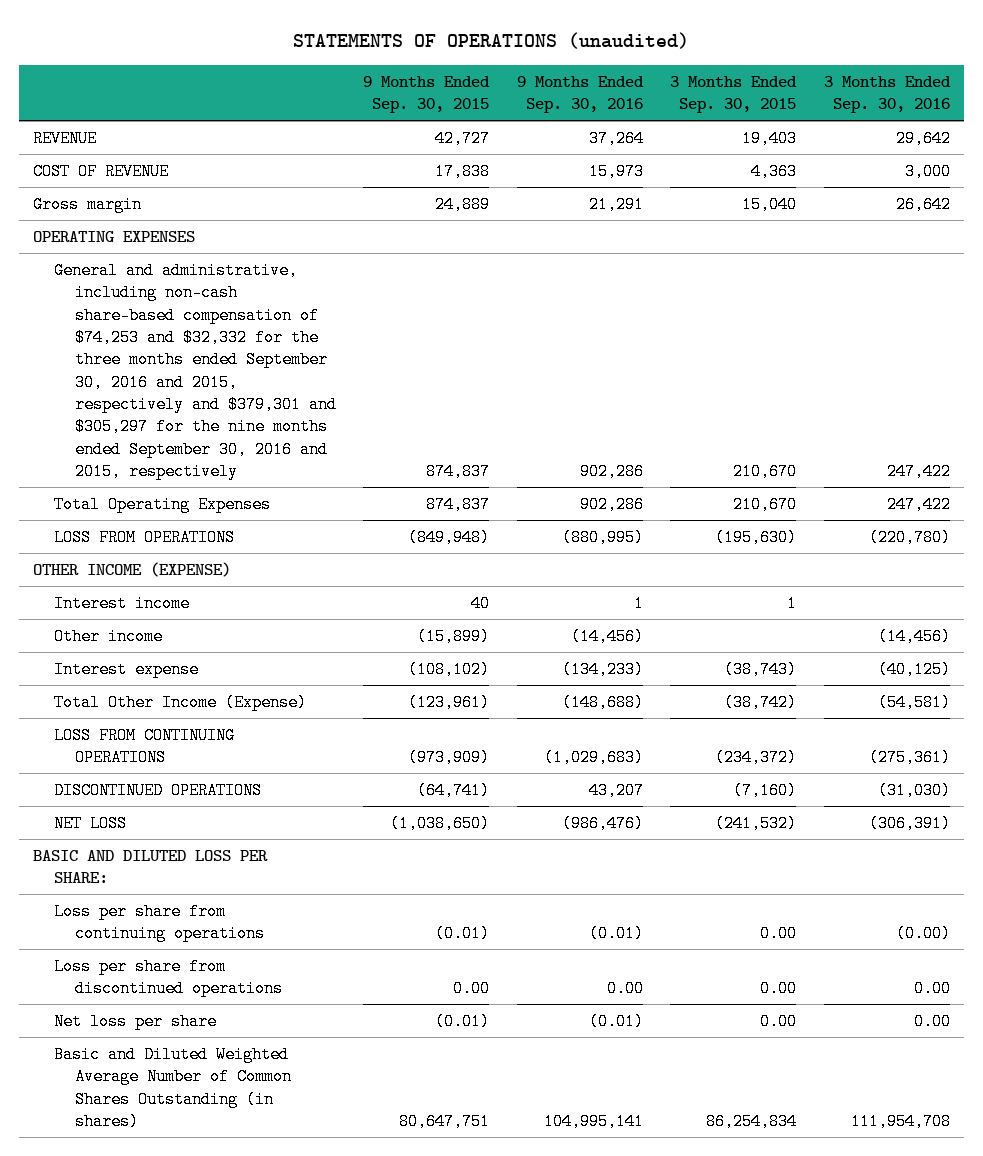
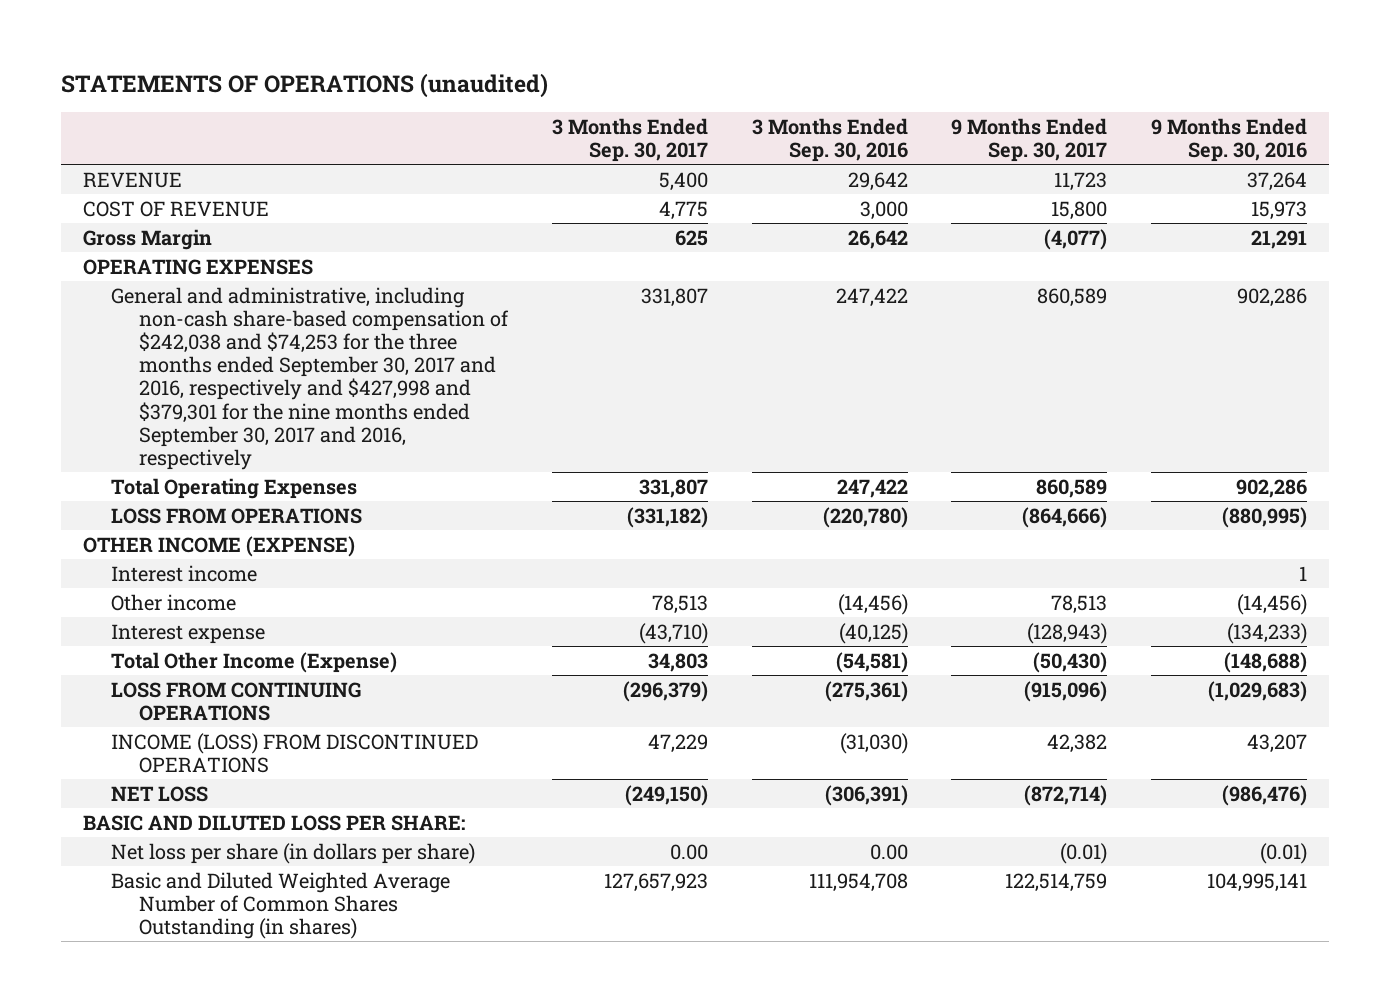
[363,76,491,114] 9 Months Ended Sep. 30, 2015 -> none
[670,76,798,114] 3 Months Ended Sep. 30, 2015 -> none
none -> [551,117,708,163] 3 Months Ended Sep. 30, 2017
none -> [951,117,1108,163] 9 Months Ended Sep. 30, 2017
[32,195,142,213] Gross margin -> [83,228,213,250] Gross Margin
[53,261,337,481] General and administrative, including non-cash share-based compensation of $74,253 and $32,332 for the three months ended September 30, 2016 and 2015, respectively and $379,301 and $305,297 for the nine months ended September 30, 2016 and 2015, respectively -> [110,286,509,471] General and administrative, including non-cash share-based compensation of $242,038 and $74,253 for the three months ended September 30, 2017 and 2016, respectively and $427,998 and $379,301 for the nine months ended September 30, 2017 and 2016, respectively
[53,781,262,799] DISCONTINUED OPERATIONS -> [110,732,478,773] INCOME (LOSS) FROM DISCONTINUED OPERATIONS
[53,902,265,943] Loss per share from continuing operations -> none
[53,957,283,998] Loss per share from discontinued operations -> none
[53,1012,217,1030] Net loss per share -> [110,842,475,864] Net loss per share (in dollars per share)

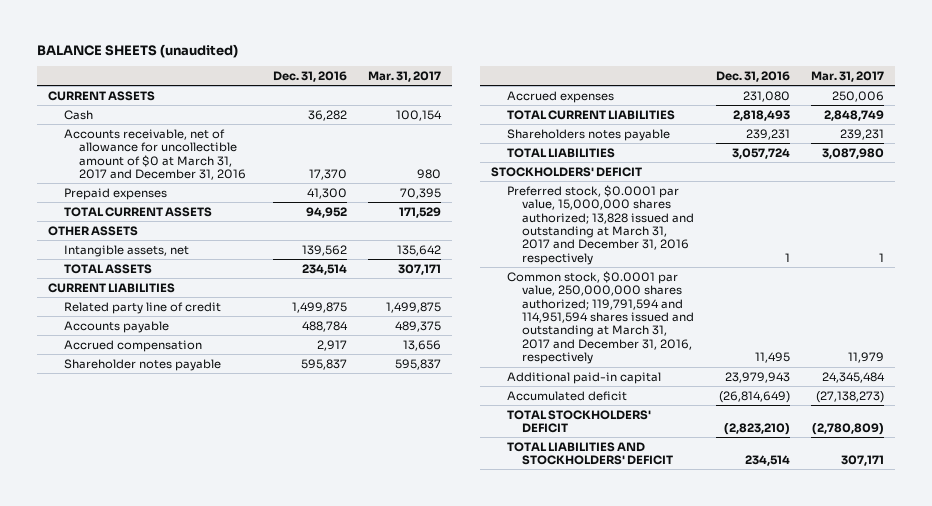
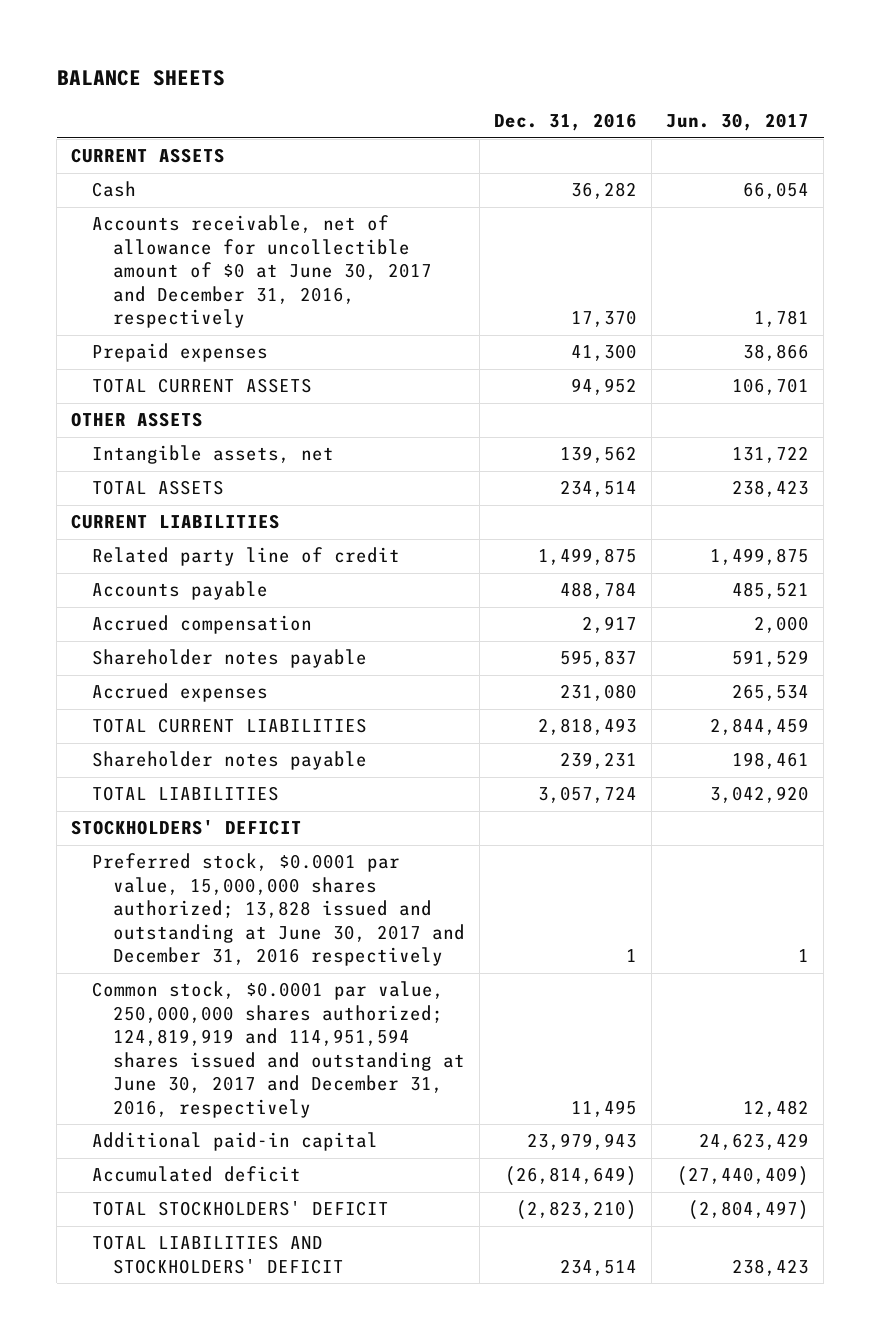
[37,43,239,58] BALANCE SHEETS (unaudited) -> [56,70,225,87] BALANCE SHEETS
[368,70,442,82] Mar. 31, 2017 -> none
none -> [666,112,810,131] Jun. 30, 2017
[63,128,247,181] Accounts receivable, net of allowance for uncollectible amount of $0 at March 31, 2017 and December 31, 2016 -> [92,215,432,329] Accounts receivable, net of allowance for uncollectible amount of $0 at June 30, 2017 and December 31, 2016, respectively
[506,128,670,141] Shareholders notes payable -> [92,751,368,771] Shareholder notes payable
[506,184,695,265] Preferred stock, $0.0001 par value, 15,000,000 shares authorized; 13,828 issued and outstanding at March 31, 2017 and December 31, 2016 respectively -> [92,853,465,967] Preferred stock, $0.0001 par value, 15,000,000 shares authorized; 13,828 issued and outstanding at June 30, 2017 and December 31, 2016 respectively
[506,270,695,365] Common stock, $0.0001 par value, 250,000,000 shares authorized; 119,791,594 and 114,951,594 shares issued and outstanding at March 31, 2017 and December 31, 2016, respectively -> [92,981,465,1118] Common stock, $0.0001 par value, 250,000,000 shares authorized; 124,819,919 and 114,951,594 shares issued and outstanding at June 30, 2017 and December 31, 2016, respectively

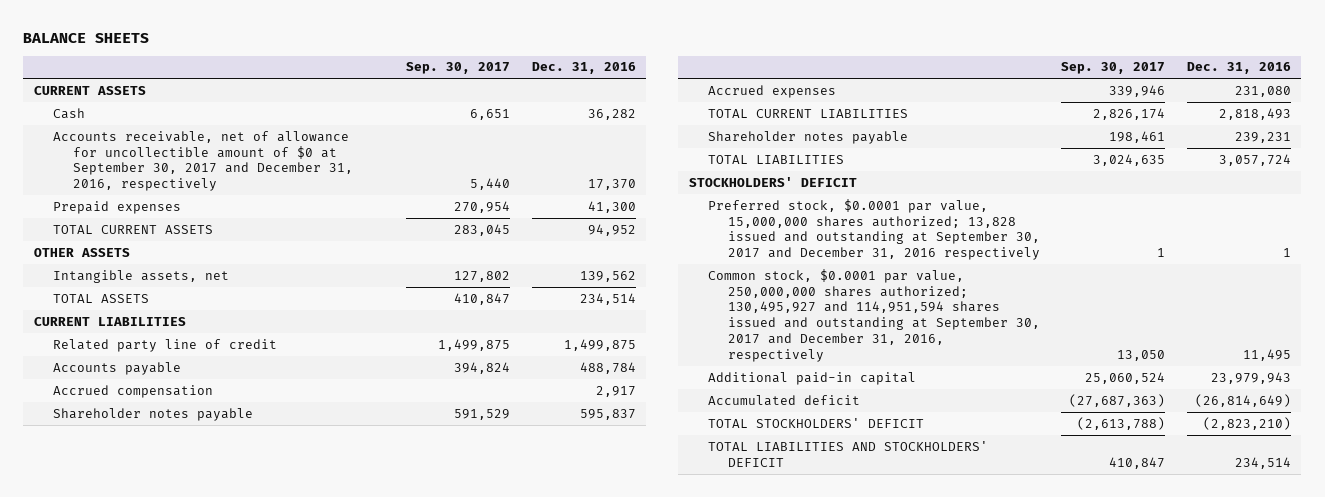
[666,112,810,131] Jun. 30, 2017 -> none
none -> [406,62,511,75] Sep. 30, 2017
[92,215,432,329] Accounts receivable, net of allowance for uncollectible amount of $0 at June 30, 2017 and December 31, 2016, respectively -> [53,130,354,192] Accounts receivable, net of allowance for uncollectible amount of $0 at September 30, 2017 and December 31, 2016, respectively
[92,853,465,967] Preferred stock, $0.0001 par value, 15,000,000 shares authorized; 13,828 issued and outstanding at June 30, 2017 and December 31, 2016 respectively -> [708,198,1040,261] Preferred stock, $0.0001 par value, 15,000,000 shares authorized; 13,828 issued and outstanding at September 30, 2017 and December 31, 2016 respectively
[92,981,465,1118] Common stock, $0.0001 par value, 250,000,000 shares authorized; 124,819,919 and 114,951,594 shares issued and outstanding at June 30, 2017 and December 31, 2016, respectively -> [708,268,1040,362] Common stock, $0.0001 par value, 250,000,000 shares authorized; 130,495,927 and 114,951,594 shares issued and outstanding at September 30, 2017 and December 31, 2016, respectively

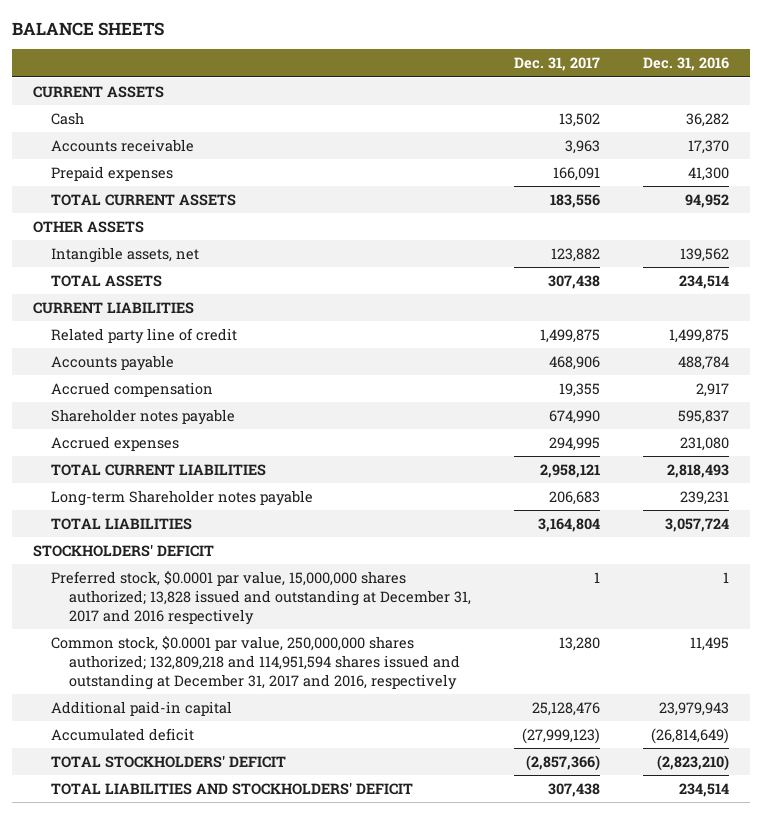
[406,62,511,75] Sep. 30, 2017 -> none
none -> [513,57,600,72] Dec. 31, 2017
[53,130,354,192] Accounts receivable, net of allowance for uncollectible amount of $0 at September 30, 2017 and December 31, 2016, respectively -> [50,138,194,152] Accounts receivable
[708,130,909,144] Shareholder notes payable -> [50,489,313,506] Long-term Shareholder notes payable
[708,198,1040,261] Preferred stock, $0.0001 par value, 15,000,000 shares authorized; 13,828 issued and outstanding at September 30, 2017 and December 31, 2016 respectively -> [50,570,471,626] Preferred stock, $0.0001 par value, 15,000,000 shares authorized; 13,828 issued and outstanding at December 31, 2017 and 2016 respectively
[708,268,1040,362] Common stock, $0.0001 par value, 250,000,000 shares authorized; 130,495,927 and 114,951,594 shares issued and outstanding at September 30, 2017 and December 31, 2016, respectively -> [50,635,460,691] Common stock, $0.0001 par value, 250,000,000 shares authorized; 132,809,218 and 114,951,594 shares issued and outstanding at December 31, 2017 and 2016, respectively

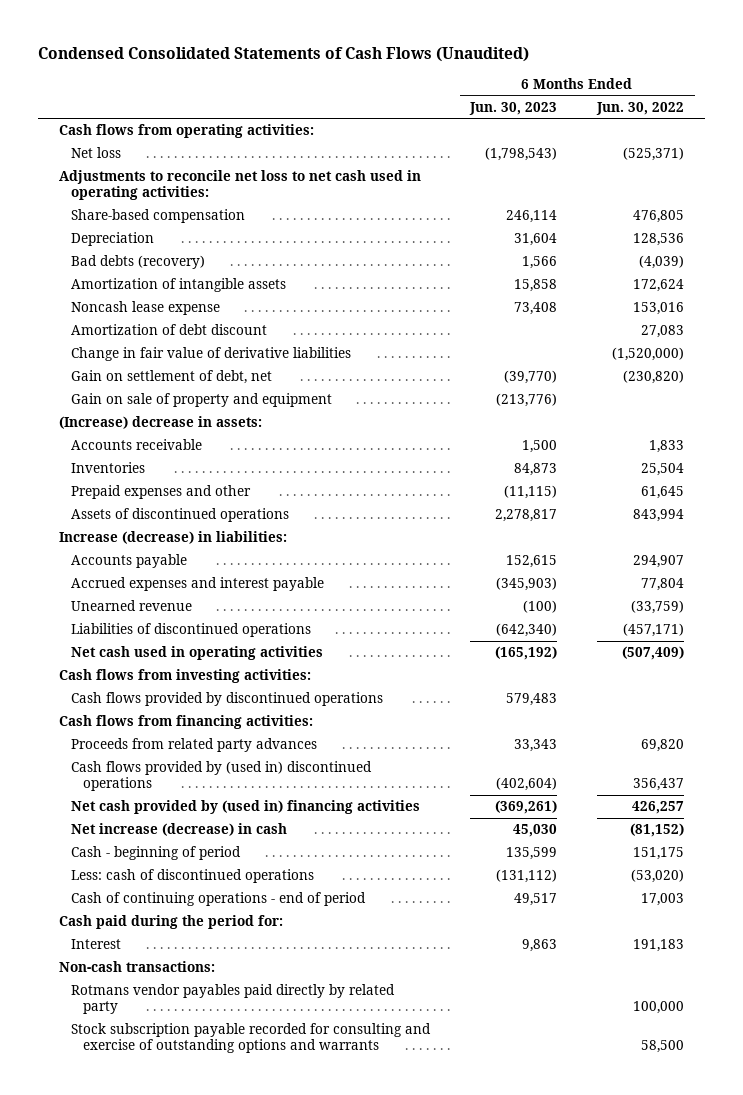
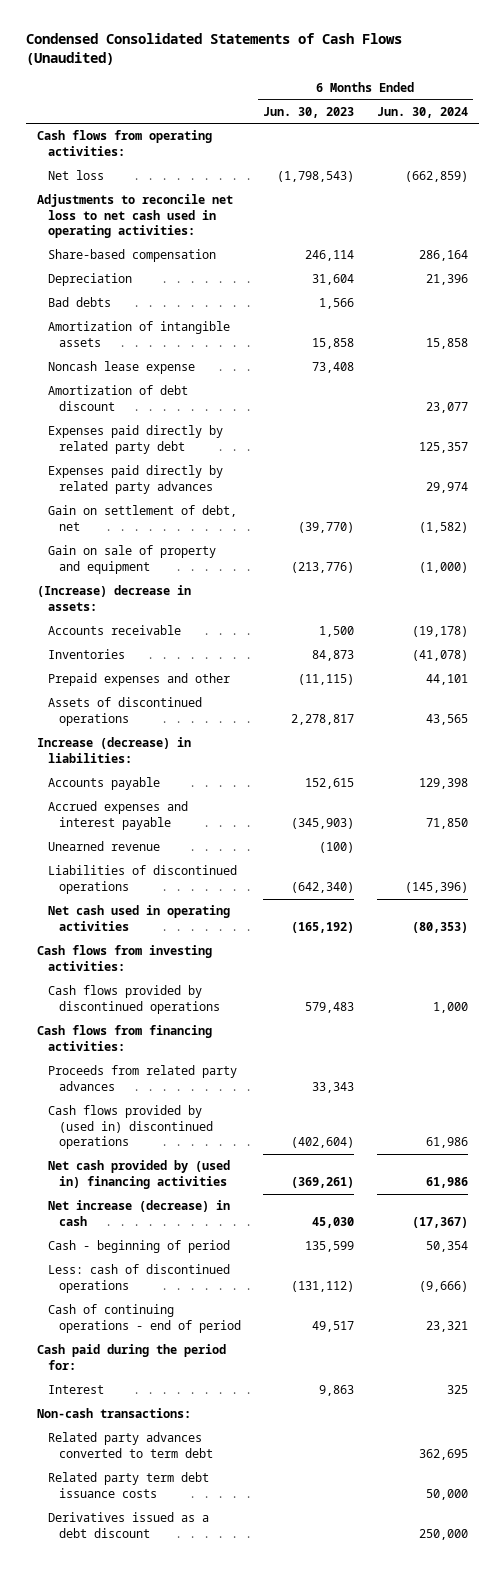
[596,101,685,115] Jun. 30, 2022 -> none
none -> [376,106,468,118] Jun. 30, 2024
[70,255,205,270] Bad debts (recovery) -> [47,297,111,308] Bad debts
[70,347,351,362] Change in fair value of derivative liabilities -> none
none -> [47,425,223,454] Expenses paid directly by related party debt
none -> [47,465,223,494] Expenses paid directly by related party advances
[70,984,395,1015] Rotmans vendor payables paid directly by related party -> none
[70,1023,431,1054] Stock subscription payable recorded for consulting and exercise of outstanding options and warrants -> none
none -> [47,1432,213,1458] Related party advances converted to term debt
none -> [47,1472,209,1498] Related party term debt issuance costs
none -> [47,1512,209,1538] Derivatives issued as a debt discount

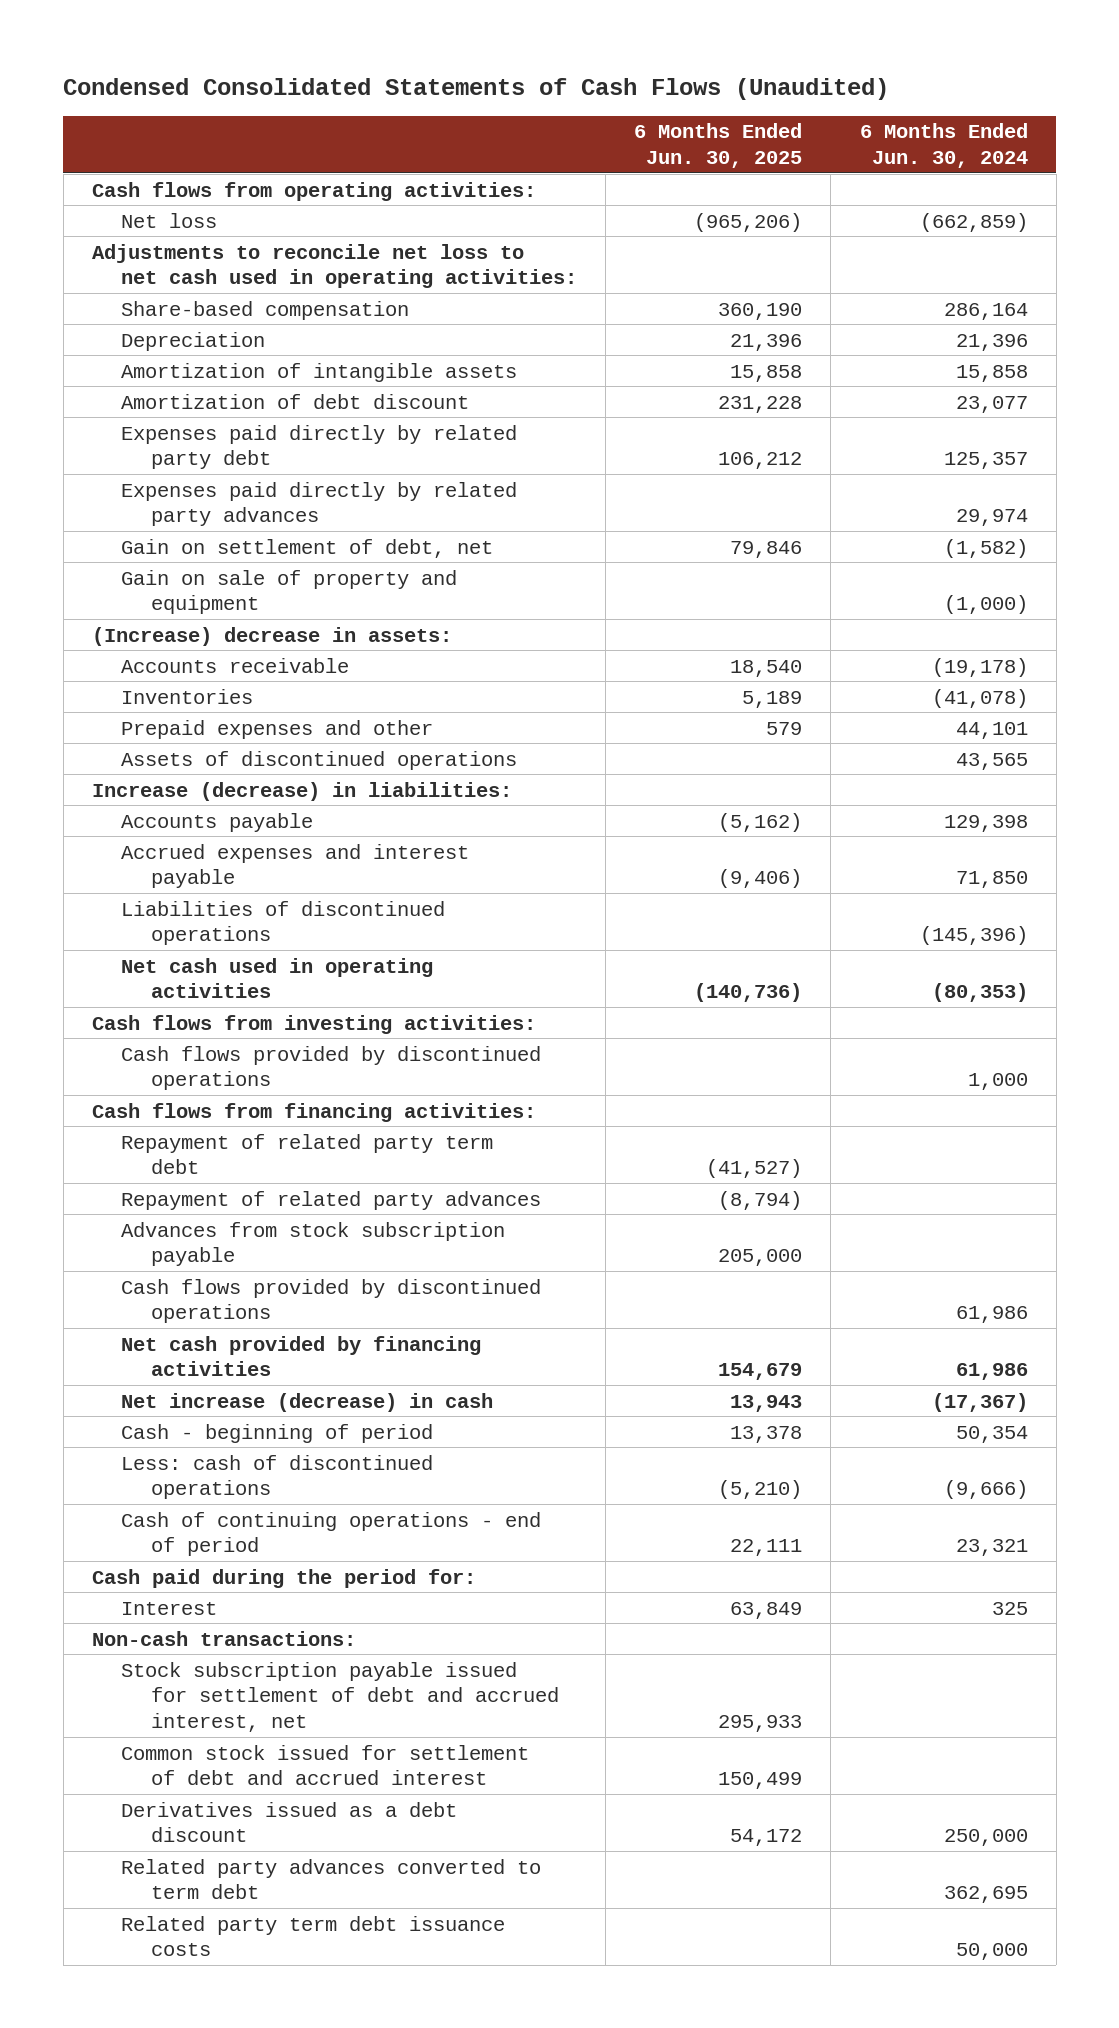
[263,106,355,118] Jun. 30, 2023 -> none
none -> [634,123,803,169] 6 Months Ended Jun. 30, 2025
[47,297,111,308] Bad debts -> none
[47,361,195,375] Noncash lease expense -> none
[47,841,160,852] Unearned revenue -> none
[47,1065,237,1091] Proceeds from related party advances -> none
none -> [121,1133,494,1175] Repayment of related party term debt
none -> [121,1190,542,1210] Repayment of related party advances
none -> [121,1221,506,1267] Advances from stock subscription payable
[47,1105,213,1150] Cash flows provided by (used in) discontinued operations -> [121,1278,542,1324] Cash flows provided by discontinued operations
[47,1160,230,1189] Net cash provided by (used in) financing activities -> [121,1335,482,1377] Net cash provided by financing activities
none -> [121,1661,559,1732] Stock subscription payable issued for settlement of debt and accrued interest, net
none -> [121,1744,530,1786] Common stock issued for settlement of debt and accrued interest
[47,1512,209,1538] Derivatives issued as a debt discount -> [121,1801,458,1843] Derivatives issued as a debt discount

